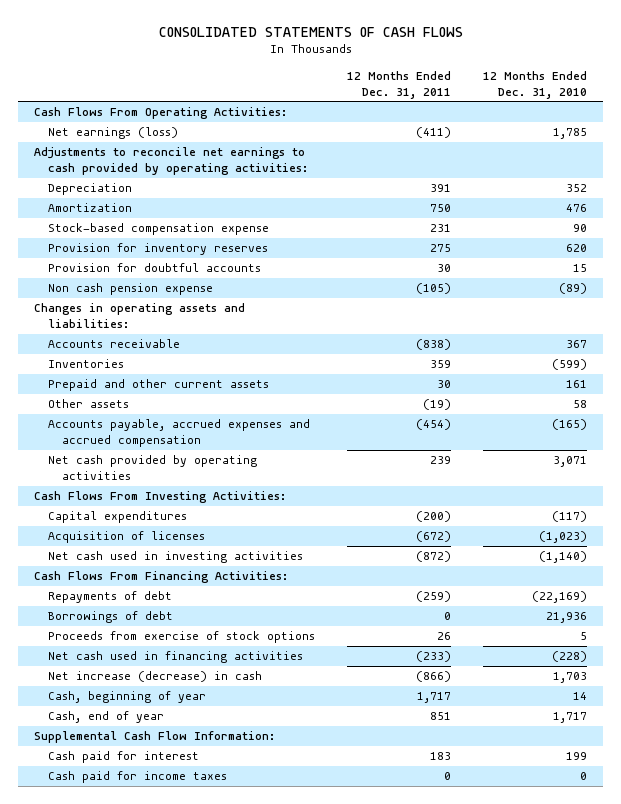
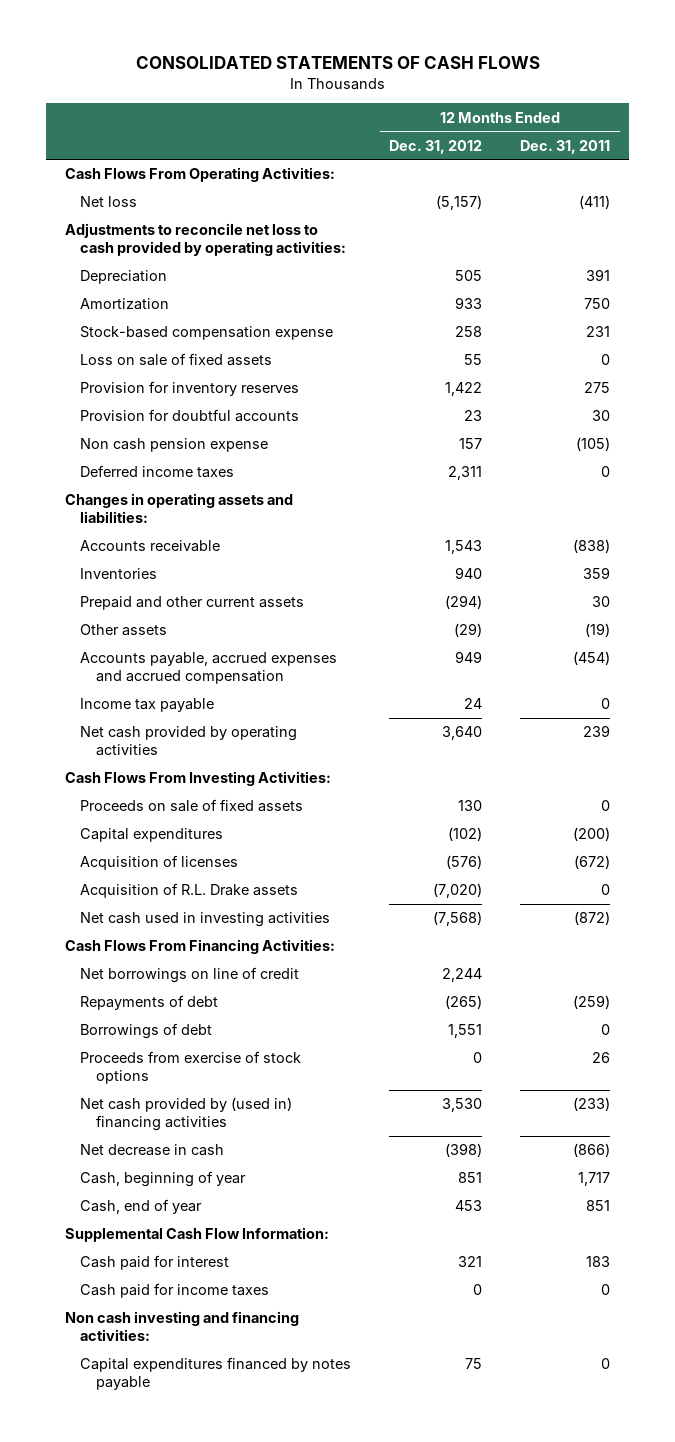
[483,70,588,99] 12 Months Ended Dec. 31, 2010 -> none
none -> [389,139,483,154] Dec. 31, 2012
[47,127,178,140] Net earnings (loss) -> [80,196,138,208] Net loss
[33,147,308,176] Adjustments to reconcile net earnings to cash provided by operating activities: -> [65,223,347,256] Adjustments to reconcile net loss to cash provided by operating activities:
none -> [80,353,273,367] Loss on sale of fixed assets
none -> [80,465,235,479] Deferred income taxes
none -> [80,698,215,713] Income tax payable
none -> [80,799,304,813] Proceeds on sale of fixed assets
none -> [80,883,299,899] Acquisition of R.L. Drake assets
none -> [80,967,300,984] Net borrowings on line of credit
[47,651,303,664] Net cash used in financing activities -> [80,1097,293,1131] Net cash provided by (used in) financing activities
[47,671,262,683] Net increase (decrease) in cash -> [80,1144,225,1157] Net decrease in cash
none -> [65,1311,300,1341] Non cash investing and financing activities:
none -> [80,1357,352,1390] Capital expenditures financed by notes payable

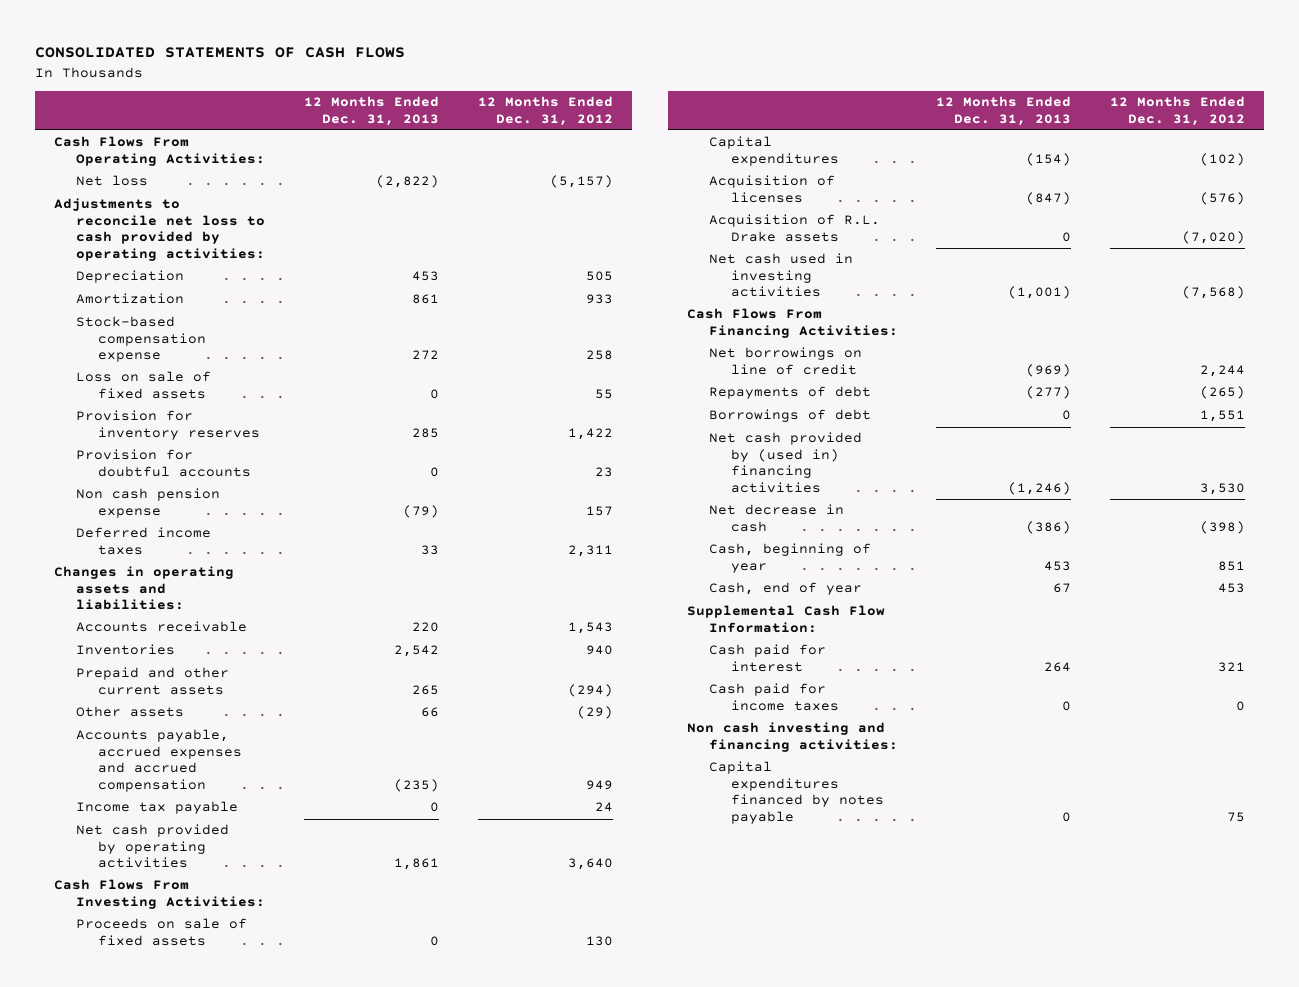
[520,139,611,154] Dec. 31, 2011 -> none
none -> [303,96,439,126] 12 Months Ended Dec. 31, 2013
[80,1051,302,1084] Proceeds from exercise of stock options -> none

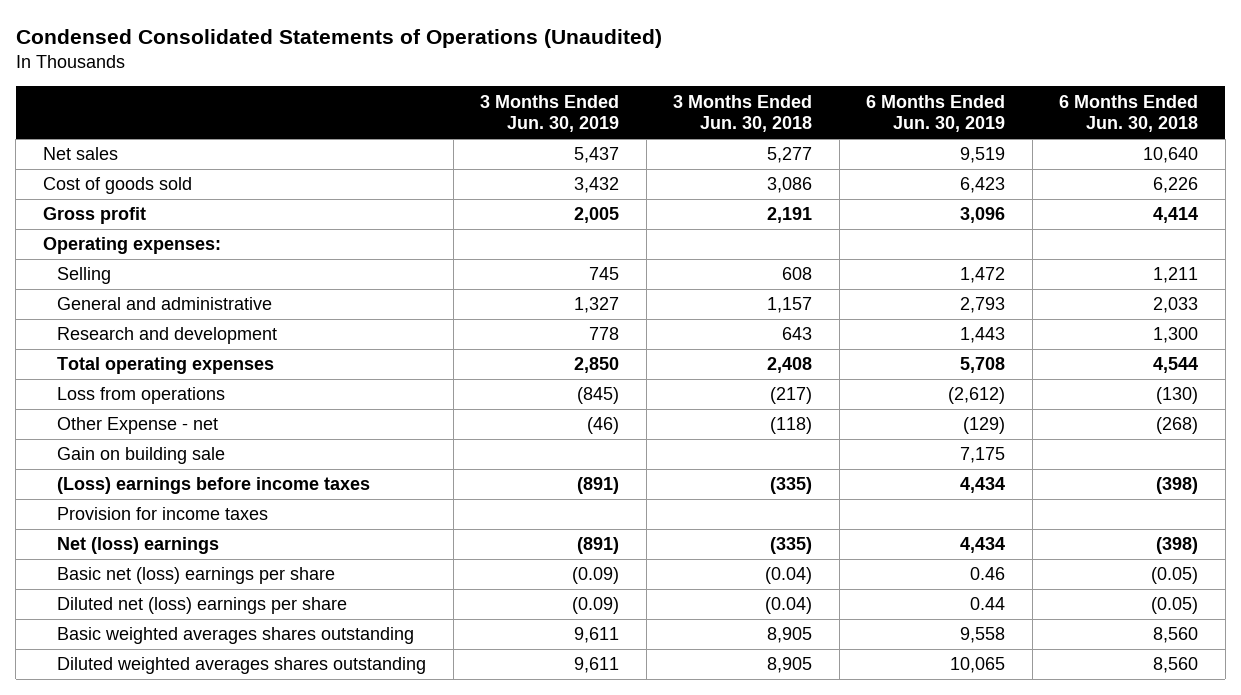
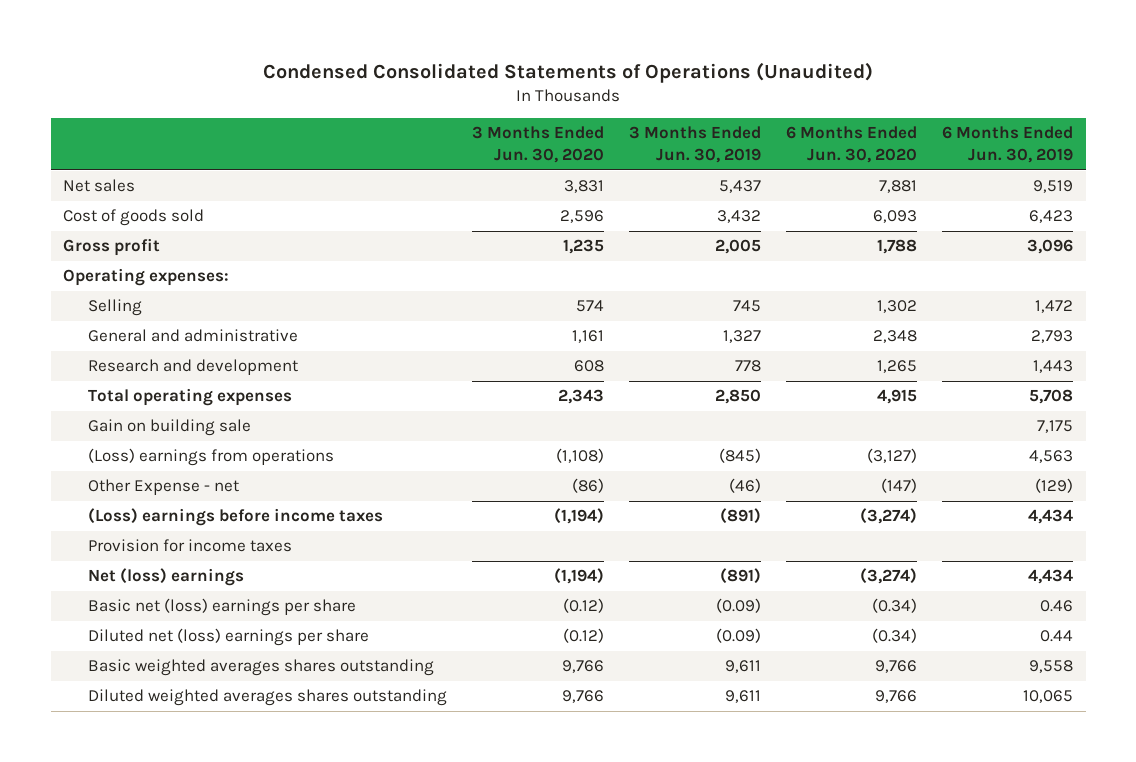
[673,94,813,133] 3 Months Ended Jun. 30, 2018 -> none
[1059,94,1199,133] 6 Months Ended Jun. 30, 2018 -> none
none -> [472,126,605,164] 3 Months Ended Jun. 30, 2020
none -> [786,126,918,164] 6 Months Ended Jun. 30, 2020
[57,387,226,405] Loss from operations -> none
none -> [88,448,335,467] (Loss) earnings from operations
[57,417,219,435] Other Expense - net -> [88,479,240,496] Other Expense - net

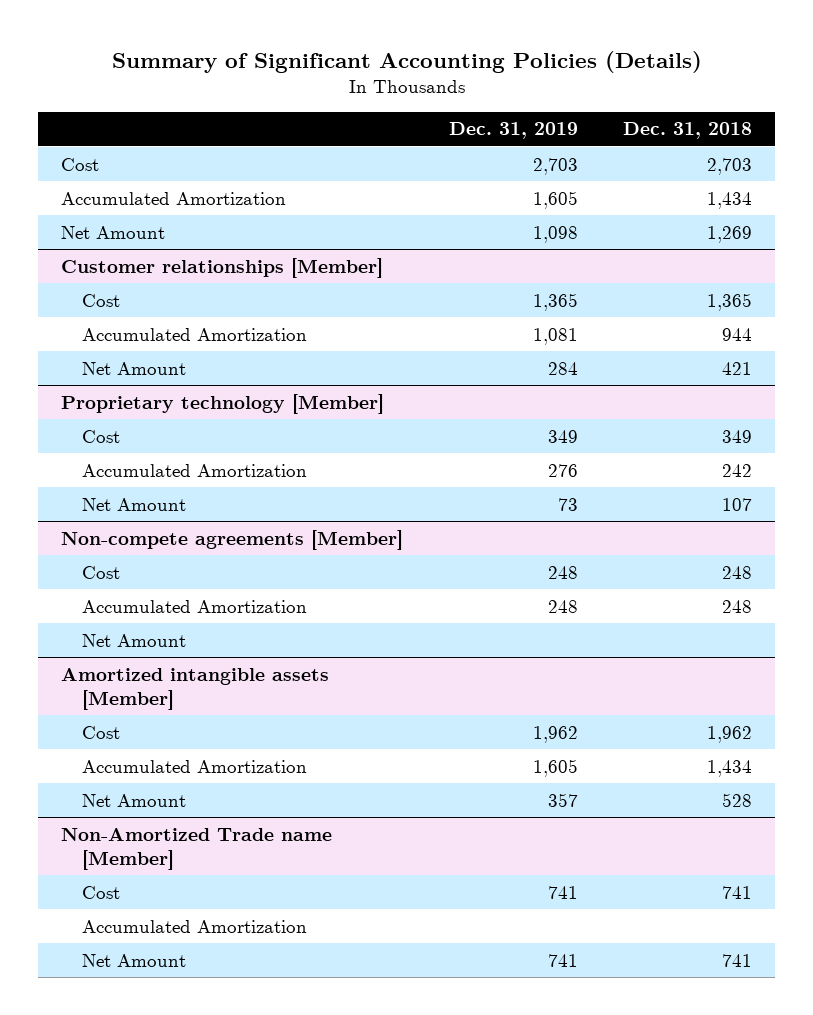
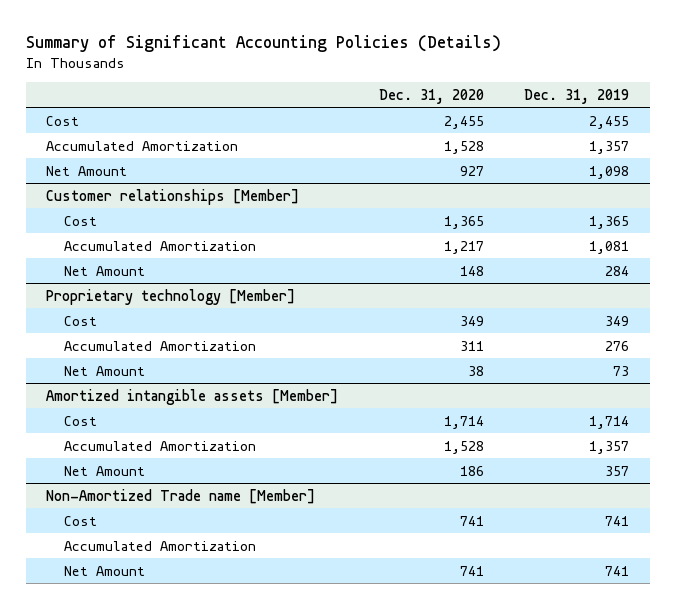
[623,122,753,140] Dec. 31, 2018 -> none
none -> [378,88,484,104] Dec. 31, 2020
[532,157,578,175] 2,703 -> [589,115,630,129] 2,455
[532,190,578,209] 1,605 -> [589,140,630,154] 1,357
[61,529,404,550] Non-compete agreements [Member] -> none
[81,565,120,579] Cost -> none
[81,599,307,613] Accumulated Amortization -> none
[81,633,186,647] Net Amount -> none
[532,725,578,743] 1,962 -> [589,415,630,429] 1,714
[532,758,578,777] 1,605 -> [589,440,630,454] 1,357

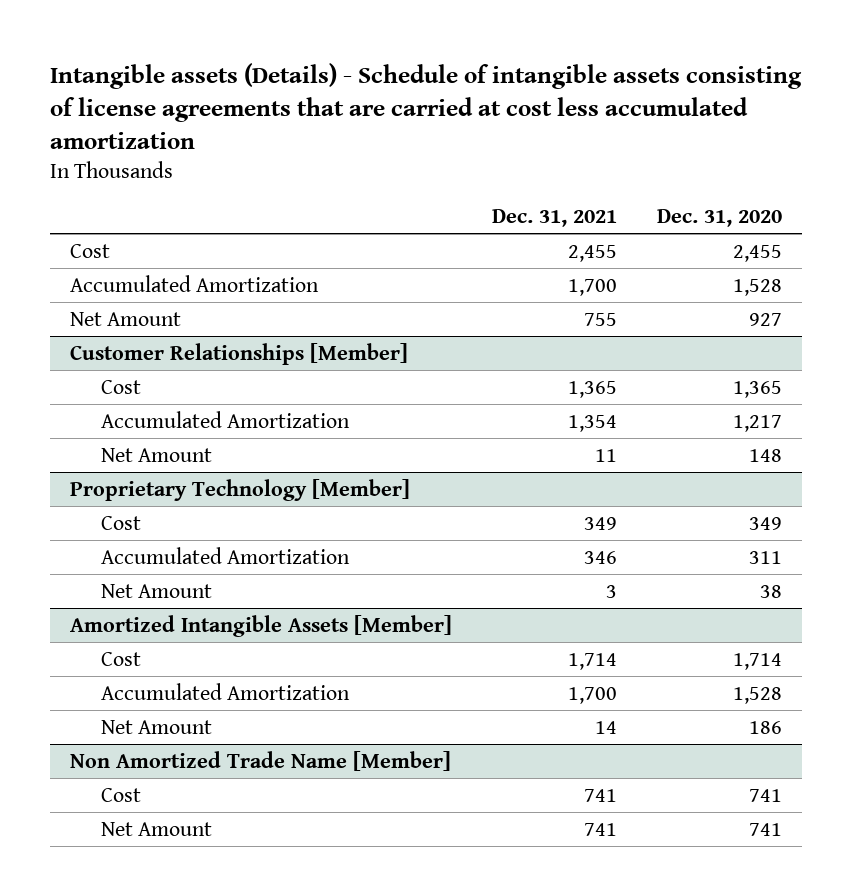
[25,35,501,53] Summary of Significant Accounting Policies (Details) -> [49,62,802,150] Intangible assets (Details) - Schedule of intangible assets consisting of license agreements that are carried at cost less accumulated amortization
[524,88,630,104] Dec. 31, 2019 -> none
none -> [491,208,617,227] Dec. 31, 2021
[46,188,300,205] Customer relationships [Member] -> [69,342,408,365] Customer Relationships [Member]
[46,288,296,305] Proprietary technology [Member] -> [69,478,410,501] Proprietary Technology [Member]
[46,388,339,405] Amortized intangible assets [Member] -> [69,614,452,637] Amortized Intangible Assets [Member]
[46,488,316,504] Non-Amortized Trade name [Member] -> [69,750,451,771] Non Amortized Trade Name [Member]
[64,540,257,551] Accumulated Amortization -> none

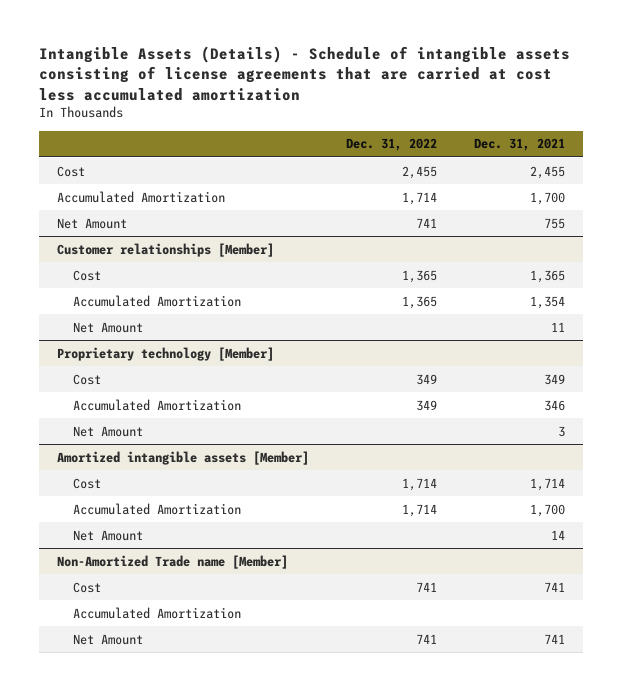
[49,62,802,150] Intangible assets (Details) - Schedule of intangible assets consisting of license agreements that are carried at cost less accumulated amortization -> [38,46,570,101] Intangible Assets (Details) - Schedule of intangible assets consisting of license agreements that are carried at cost less accumulated amortization
[657,208,783,227] Dec. 31, 2020 -> none
none -> [346,138,438,152] Dec. 31, 2022
[69,342,408,365] Customer Relationships [Member] -> [57,242,275,257] Customer relationships [Member]
[69,478,410,501] Proprietary Technology [Member] -> [57,346,275,361] Proprietary technology [Member]
[69,614,452,637] Amortized Intangible Assets [Member] -> [57,450,310,465] Amortized intangible assets [Member]
[69,750,451,771] Non Amortized Trade Name [Member] -> [57,554,289,569] Non-Amortized Trade name [Member]
none -> [73,606,242,619] Accumulated Amortization

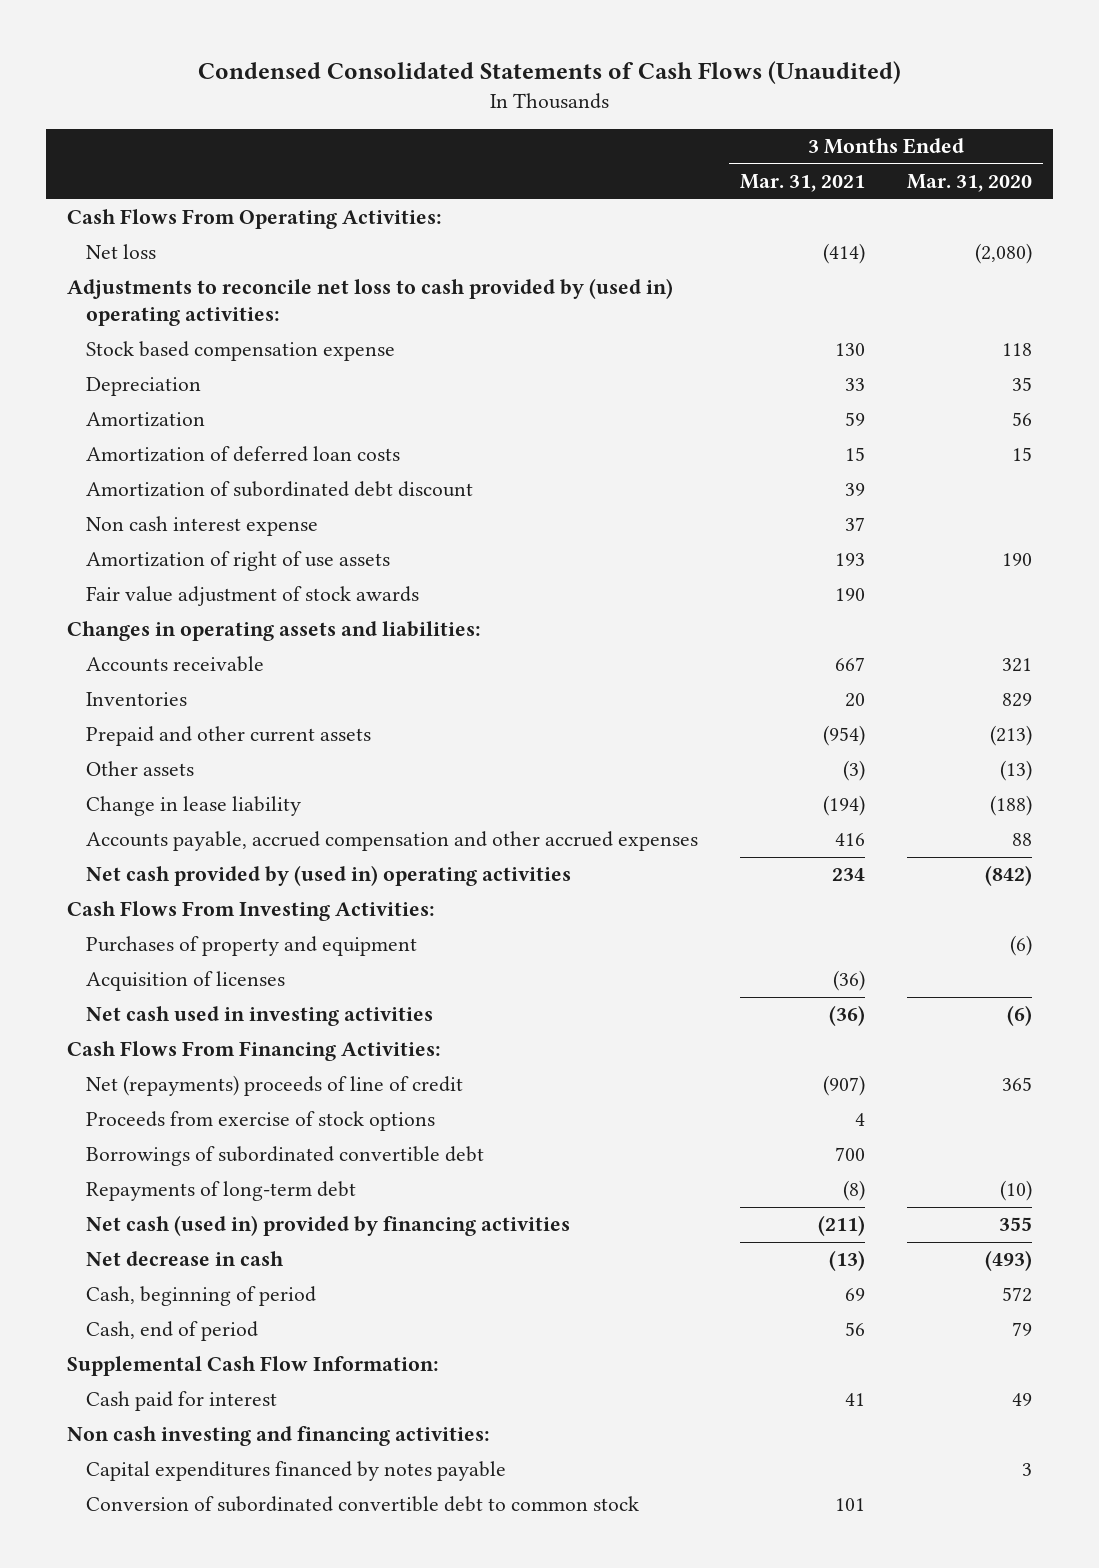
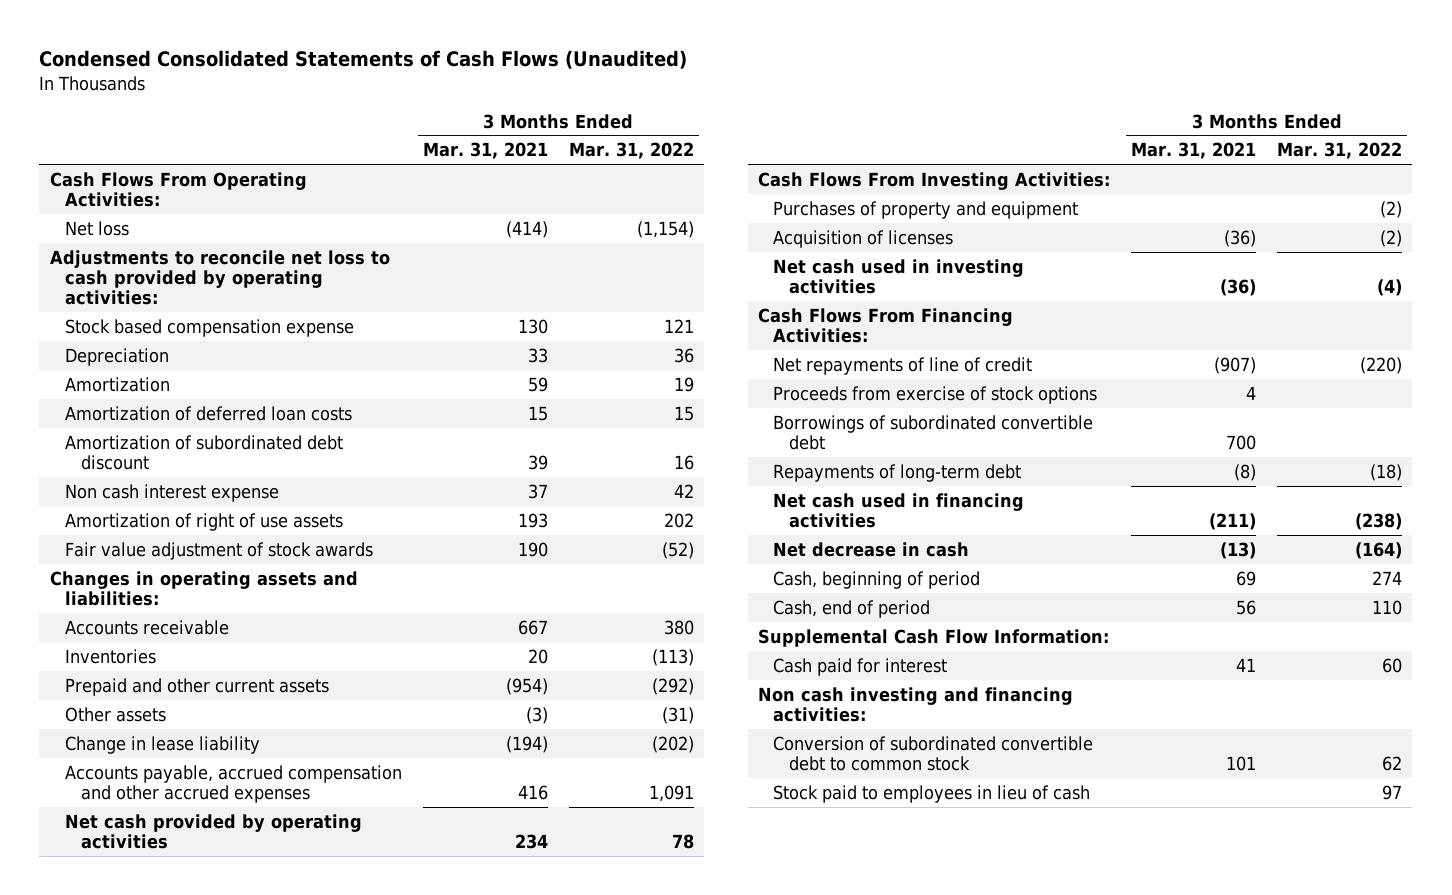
[907,174,1033,193] Mar. 31, 2020 -> none
none -> [568,142,694,160] Mar. 31, 2022
[67,278,674,327] Adjustments to reconcile net loss to cash provided by (used in) operating activities: -> [49,249,390,305] Adjustments to reconcile net loss to cash provided by operating activities:
[85,865,571,887] Net cash provided by (used in) operating activities -> [65,813,363,849] Net cash provided by operating activities
[85,1075,463,1097] Net (repayments) proceeds of line of credit -> [773,356,1033,375] Net repayments of line of credit
[85,1215,570,1237] Net cash (used in) provided by financing activities -> [773,492,1025,528] Net cash used in financing activities
[85,1461,506,1482] Capital expenditures financed by notes payable -> none
none -> [773,784,1091,803] Stock paid to employees in lieu of cash

